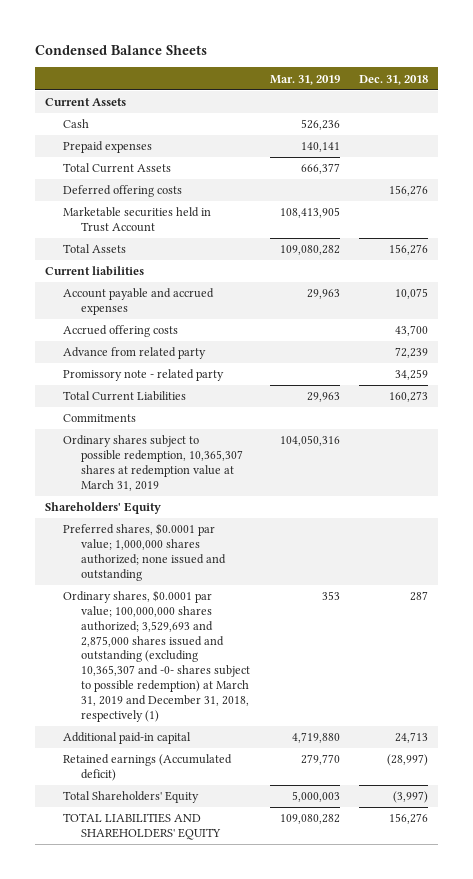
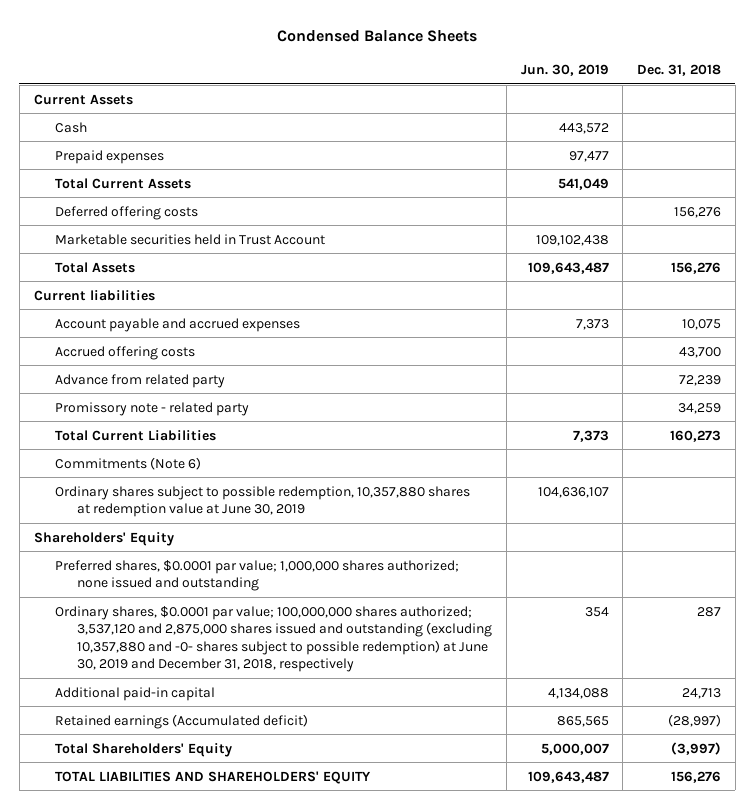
[269,74,340,85] Mar. 31, 2019 -> none
none -> [520,63,609,76] Jun. 30, 2019
[63,414,137,423] Commitments -> [55,456,202,470] Commitments (Note 6)
[63,435,244,491] Ordinary shares subject to possible redemption, 10,365,307 shares at redemption value at March 31, 2019 -> [55,485,471,518] Ordinary shares subject to possible redemption, 10,357,880 shares at redemption value at June 30, 2019
[63,590,251,722] Ordinary shares, $0.0001 par value; 100,000,000 shares authorized; 3,529,693 and 2,875,000 shares issued and outstanding (excluding 10,365,307 and -0- shares subject to possible redemption) at March 31, 2019 and December 31, 2018, respectively (1) -> [55,605,492,673] Ordinary shares, $0.0001 par value; 100,000,000 shares authorized; 3,537,120 and 2,875,000 shares issued and outstanding (excluding 10,357,880 and -0- shares subject to possible redemption) at June 30, 2019 and December 31, 2018, respectively

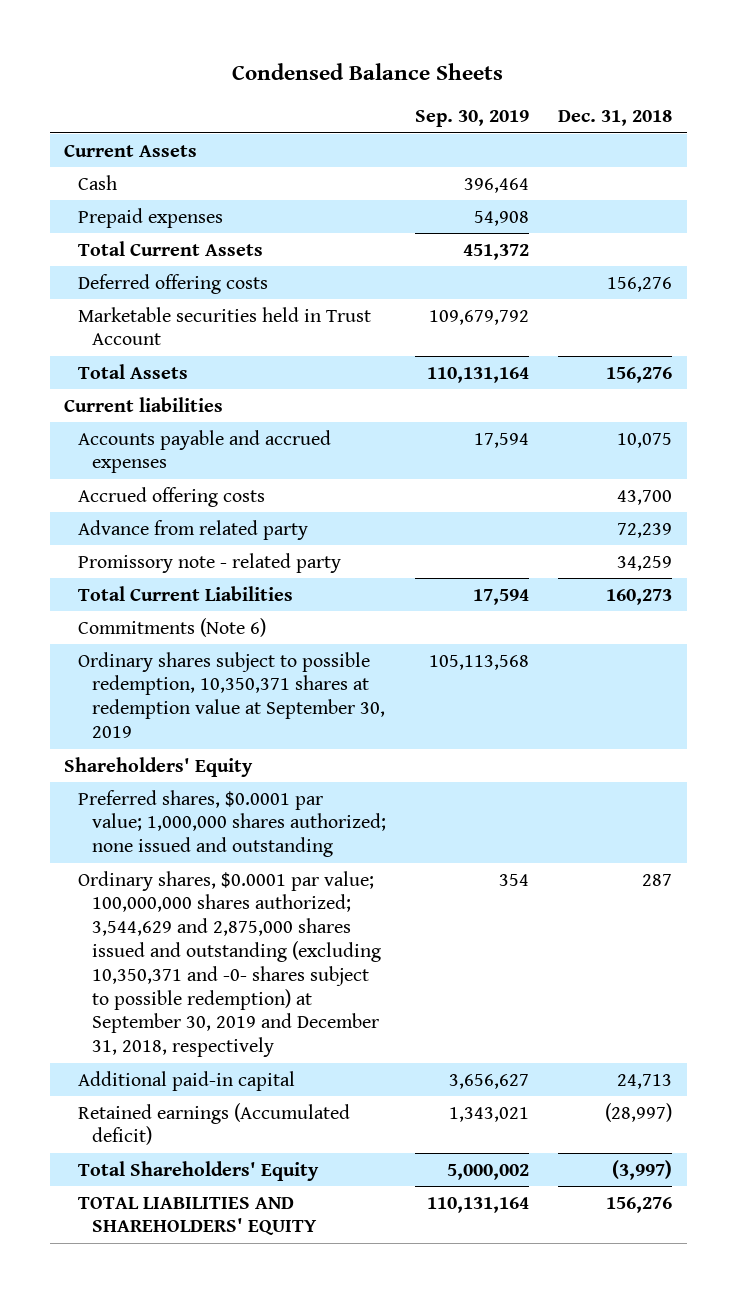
[520,63,609,76] Jun. 30, 2019 -> none
none -> [414,110,529,128] Sep. 30, 2019
[55,317,301,332] Account payable and accrued expenses -> [77,429,331,474] Accounts payable and accrued expenses
[55,485,471,518] Ordinary shares subject to possible redemption, 10,357,880 shares at redemption value at June 30, 2019 -> [77,651,385,739] Ordinary shares subject to possible redemption, 10,350,371 shares at redemption value at September 30, 2019
[55,605,492,673] Ordinary shares, $0.0001 par value; 100,000,000 shares authorized; 3,537,120 and 2,875,000 shares issued and outstanding (excluding 10,357,880 and -0- shares subject to possible redemption) at June 30, 2019 and December 31, 2018, respectively -> [77,870,381,1058] Ordinary shares, $0.0001 par value; 100,000,000 shares authorized; 3,544,629 and 2,875,000 shares issued and outstanding (excluding 10,350,371 and -0- shares subject to possible redemption) at September 30, 2019 and December 31, 2018, respectively

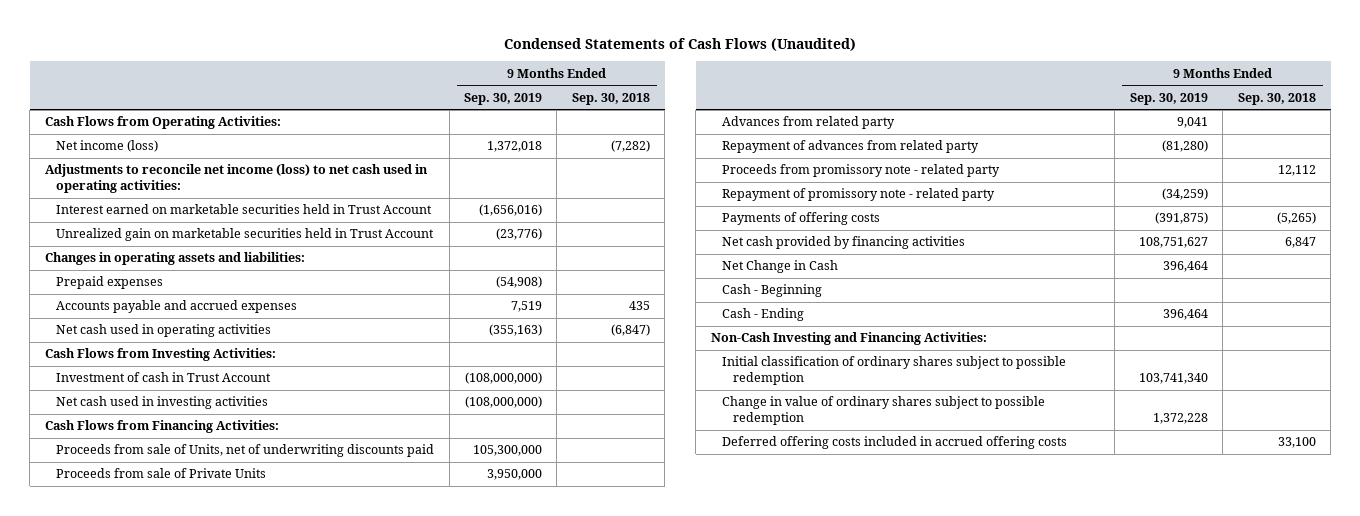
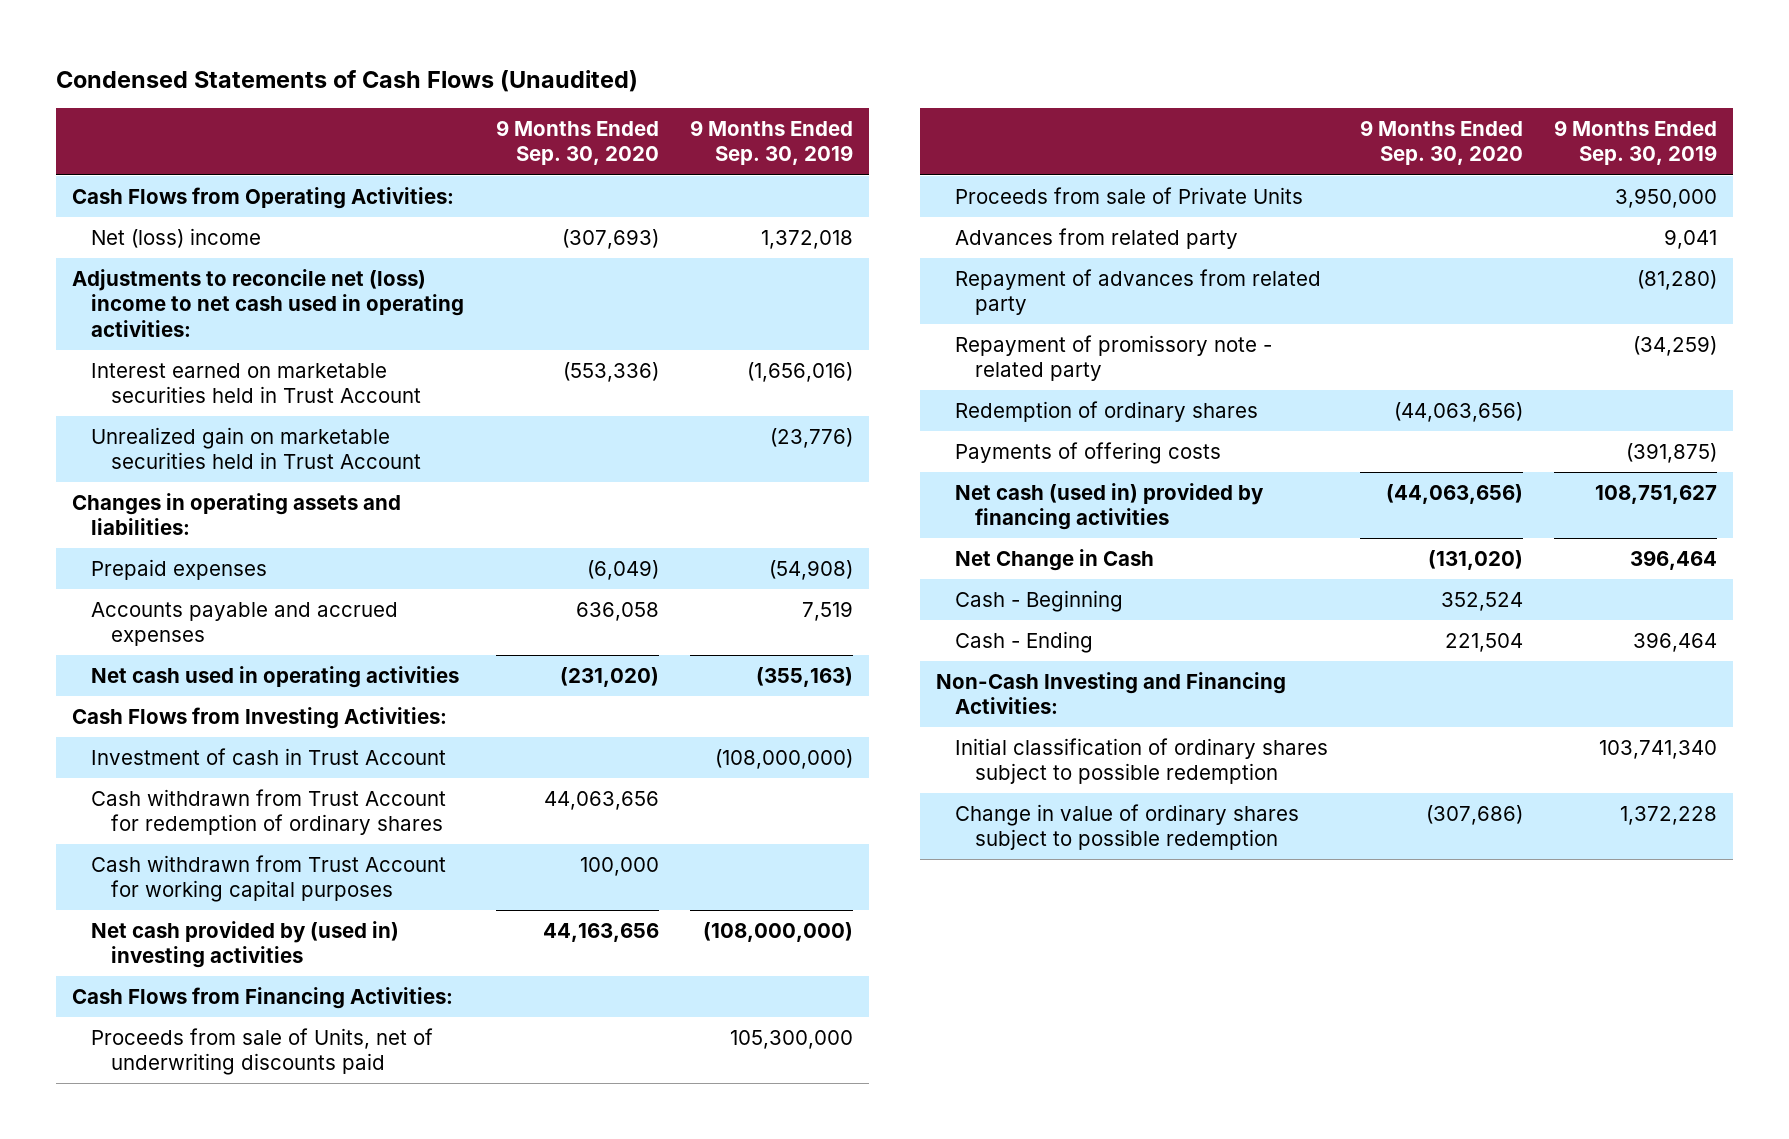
[571,92,650,105] Sep. 30, 2018 -> none
none -> [495,120,659,166] 9 Months Ended Sep. 30, 2020
[56,140,159,153] Net income (loss) -> [91,228,262,249] Net (loss) income
[44,164,428,194] Adjustments to reconcile net income (loss) to net cash used in operating activities: -> [71,269,465,337] Adjustments to reconcile net (loss) income to net cash used in operating activities:
none -> [91,789,447,836] Cash withdrawn from Trust Account for redemption of ordinary shares
none -> [91,855,447,903] Cash withdrawn from Trust Account for working capital purposes
[56,396,269,410] Net cash used in investing activities -> [91,921,400,969] Net cash provided by (used in) investing activities
[722,164,1001,178] Proceeds from promissory note - related party -> none
none -> [955,401,1259,423] Redemption of ordinary shares
[722,236,966,250] Net cash provided by financing activities -> [955,483,1265,531] Net cash (used in) provided by financing activities
[722,436,1068,450] Deferred offering costs included in accrued offering costs -> none

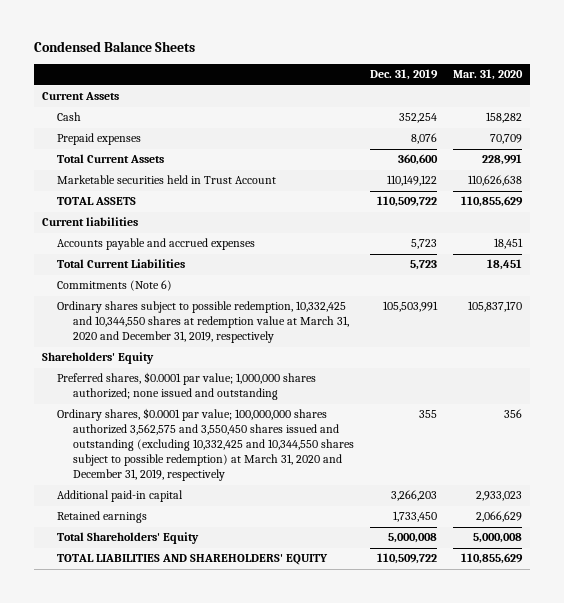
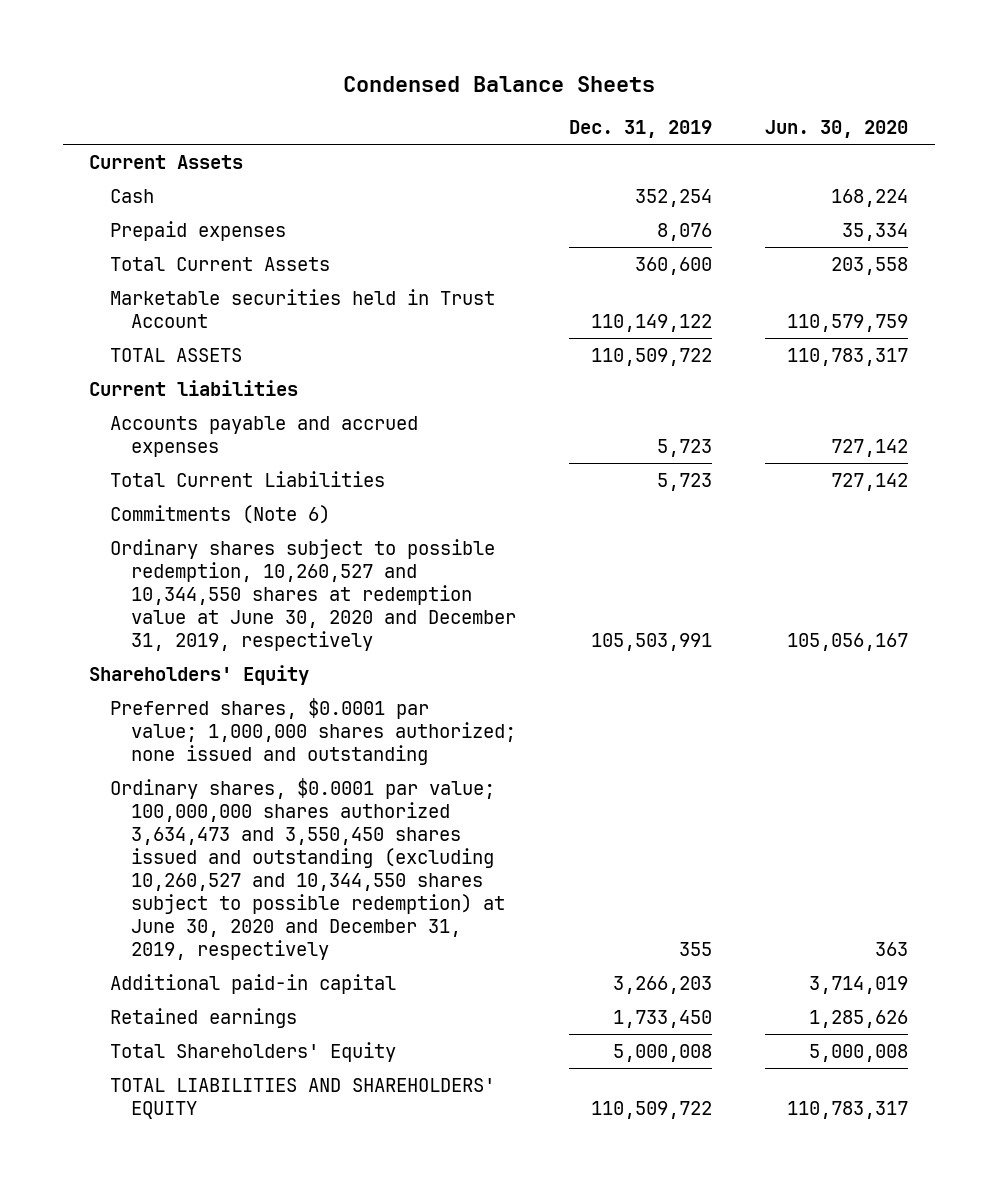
[453,69,524,81] Mar. 31, 2020 -> none
none -> [765,120,909,139] Jun. 30, 2020
[57,301,349,344] Ordinary shares subject to possible redemption, 10,332,425 and 10,344,550 shares at redemption value at March 31, 2020 and December 31, 2019, respectively -> [110,538,517,652] Ordinary shares subject to possible redemption, 10,260,527 and 10,344,550 shares at redemption value at June 30, 2020 and December 31, 2019, respectively
[57,408,354,482] Ordinary shares, $0.0001 par value; 100,000,000 shares authorized 3,562,575 and 3,550,450 shares issued and outstanding (excluding 10,332,425 and 10,344,550 shares subject to possible redemption) at March 31, 2020 and December 31, 2019, respectively -> [110,777,506,961] Ordinary shares, $0.0001 par value; 100,000,000 shares authorized 3,634,473 and 3,550,450 shares issued and outstanding (excluding 10,260,527 and 10,344,550 shares subject to possible redemption) at June 30, 2020 and December 31, 2019, respectively

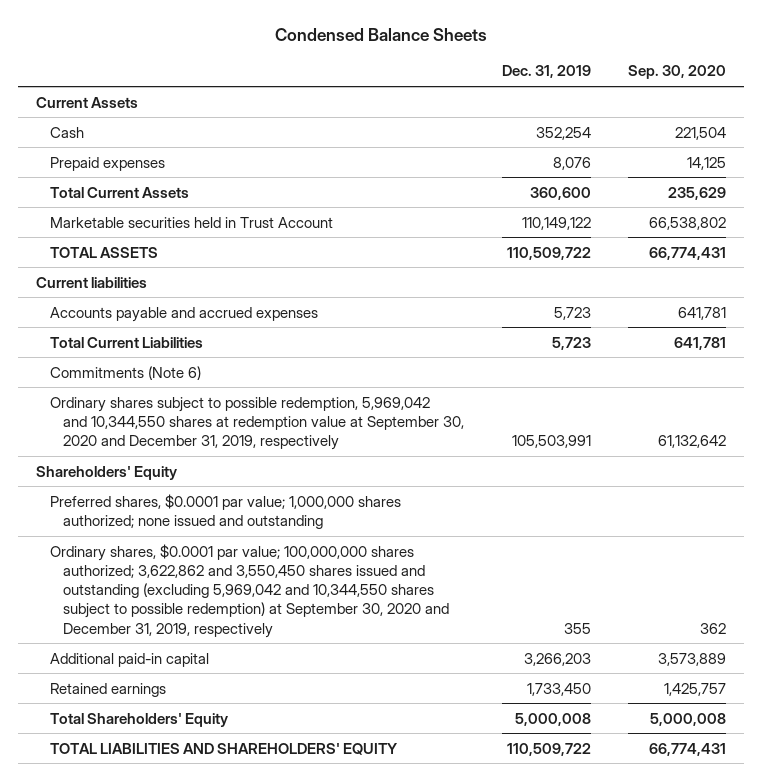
[765,120,909,139] Jun. 30, 2020 -> none
none -> [627,65,726,80] Sep. 30, 2020
[110,538,517,652] Ordinary shares subject to possible redemption, 10,260,527 and 10,344,550 shares at redemption value at June 30, 2020 and December 31, 2019, respectively -> [49,396,465,451] Ordinary shares subject to possible redemption, 5,969,042 and 10,344,550 shares at redemption value at September 30, 2020 and December 31, 2019, respectively
[110,777,506,961] Ordinary shares, $0.0001 par value; 100,000,000 shares authorized 3,634,473 and 3,550,450 shares issued and outstanding (excluding 10,260,527 and 10,344,550 shares subject to possible redemption) at June 30, 2020 and December 31, 2019, respectively -> [49,543,450,638] Ordinary shares, $0.0001 par value; 100,000,000 shares authorized; 3,622,862 and 3,550,450 shares issued and outstanding (excluding 5,969,042 and 10,344,550 shares subject to possible redemption) at September 30, 2020 and December 31, 2019, respectively

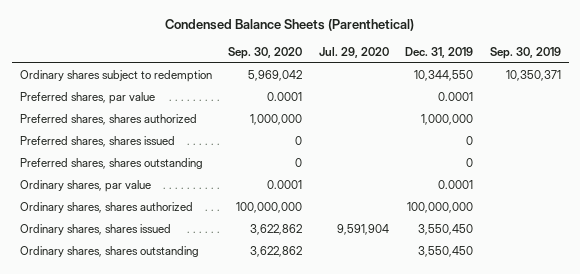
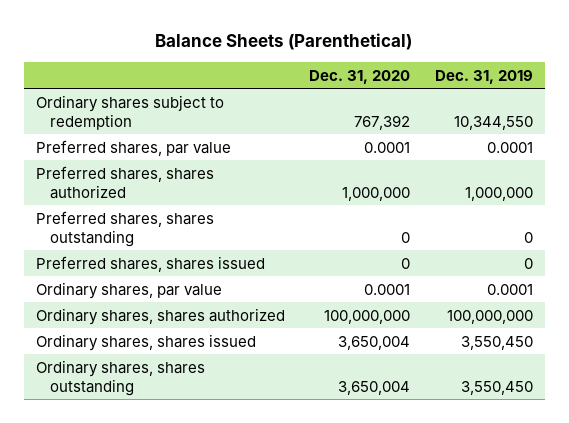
[165,19,415,32] Condensed Balance Sheets (Parenthetical) -> [155,33,413,51] Balance Sheets (Parenthetical)
[228,46,303,59] Sep. 30, 2020 -> none
[318,46,389,58] Jul. 29, 2020 -> none
[489,46,561,59] Sep. 30, 2019 -> none
none -> [309,69,411,84] Dec. 31, 2020
[19,136,175,148] Preferred shares, shares issued -> [36,255,266,272] Preferred shares, shares issued

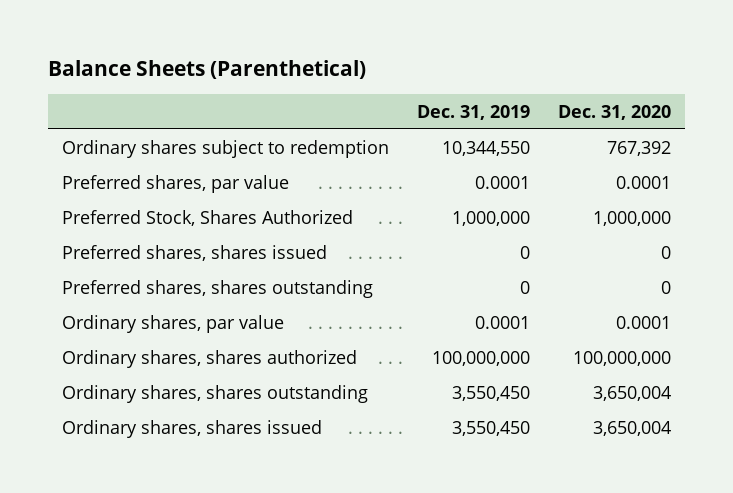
[36,165,215,199] Preferred shares, shares authorized -> [61,209,353,226] Preferred Stock, Shares Authorized
[36,210,215,247] Preferred shares, shares outstanding -> [61,279,373,298] Preferred shares, shares outstanding
[36,333,257,351] Ordinary shares, shares issued -> [61,419,322,438] Ordinary shares, shares issued

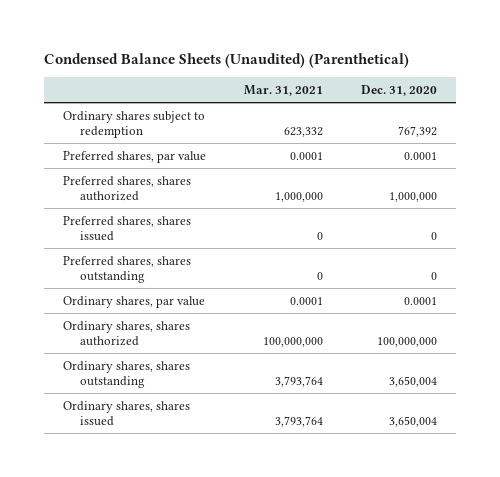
[47,59,366,79] Balance Sheets (Parenthetical) -> [44,53,410,69] Condensed Balance Sheets (Unaudited) (Parenthetical)
[417,104,531,120] Dec. 31, 2019 -> none
none -> [243,84,323,96] Mar. 31, 2021
[61,209,353,226] Preferred Stock, Shares Authorized -> [63,175,192,201] Preferred shares, shares authorized

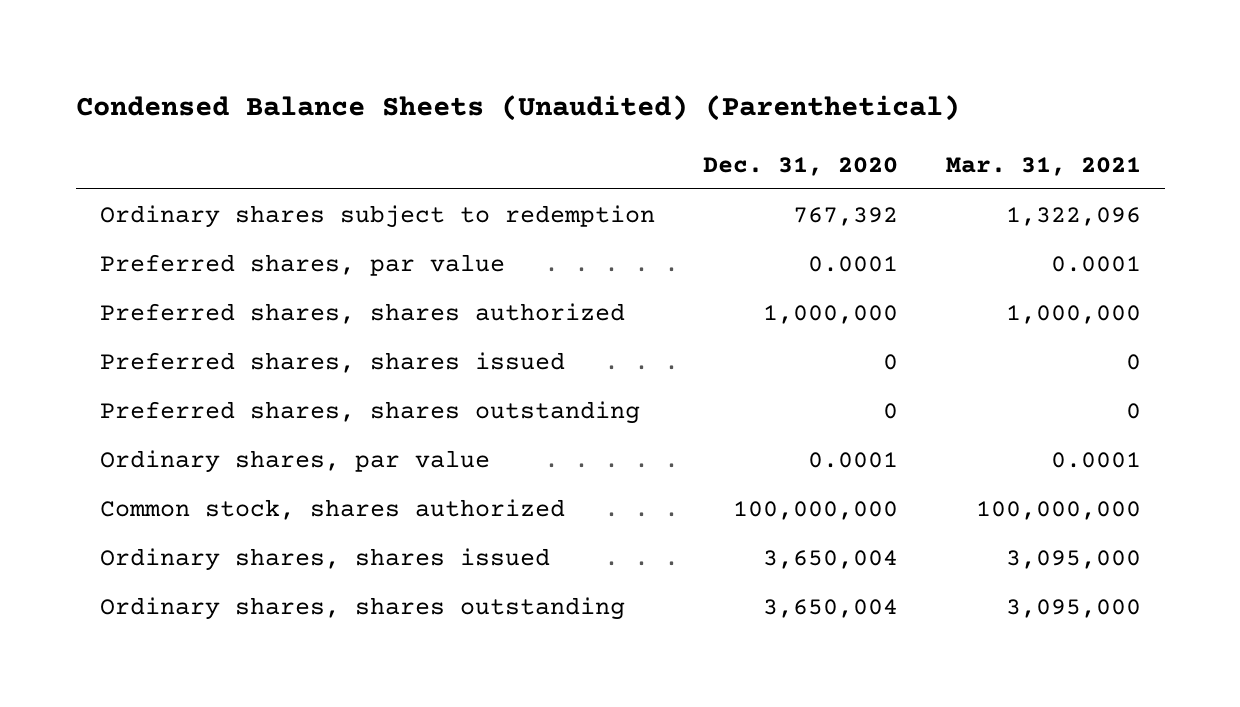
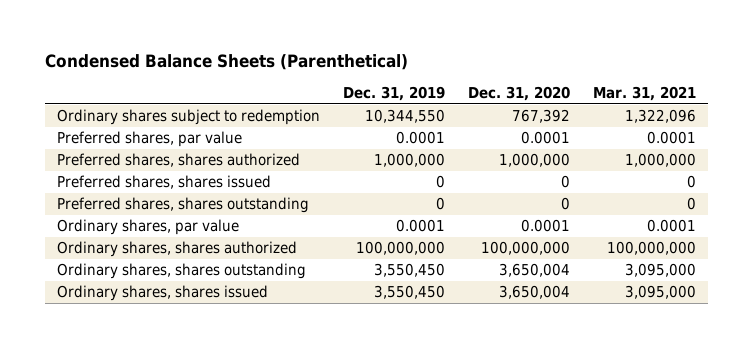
[75,94,960,121] Condensed Balance Sheets (Unaudited) (Parenthetical) -> [45,54,409,71] Condensed Balance Sheets (Parenthetical)
none -> [342,85,445,101] Dec. 31, 2019
[99,498,565,520] Common stock, shares authorized -> [56,241,297,258] Ordinary shares, shares authorized
[99,547,550,571] Ordinary shares, shares issued -> [56,285,268,302] Ordinary shares, shares issued

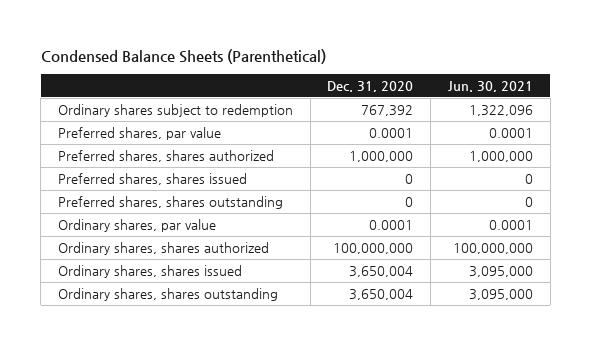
[342,85,445,101] Dec. 31, 2019 -> none
[593,85,697,101] Mar. 31, 2021 -> none
none -> [447,80,533,92] Jun. 30, 2021
[56,263,306,280] Ordinary shares, shares outstanding -> [57,288,278,302] Ordinary shares, shares outstanding

